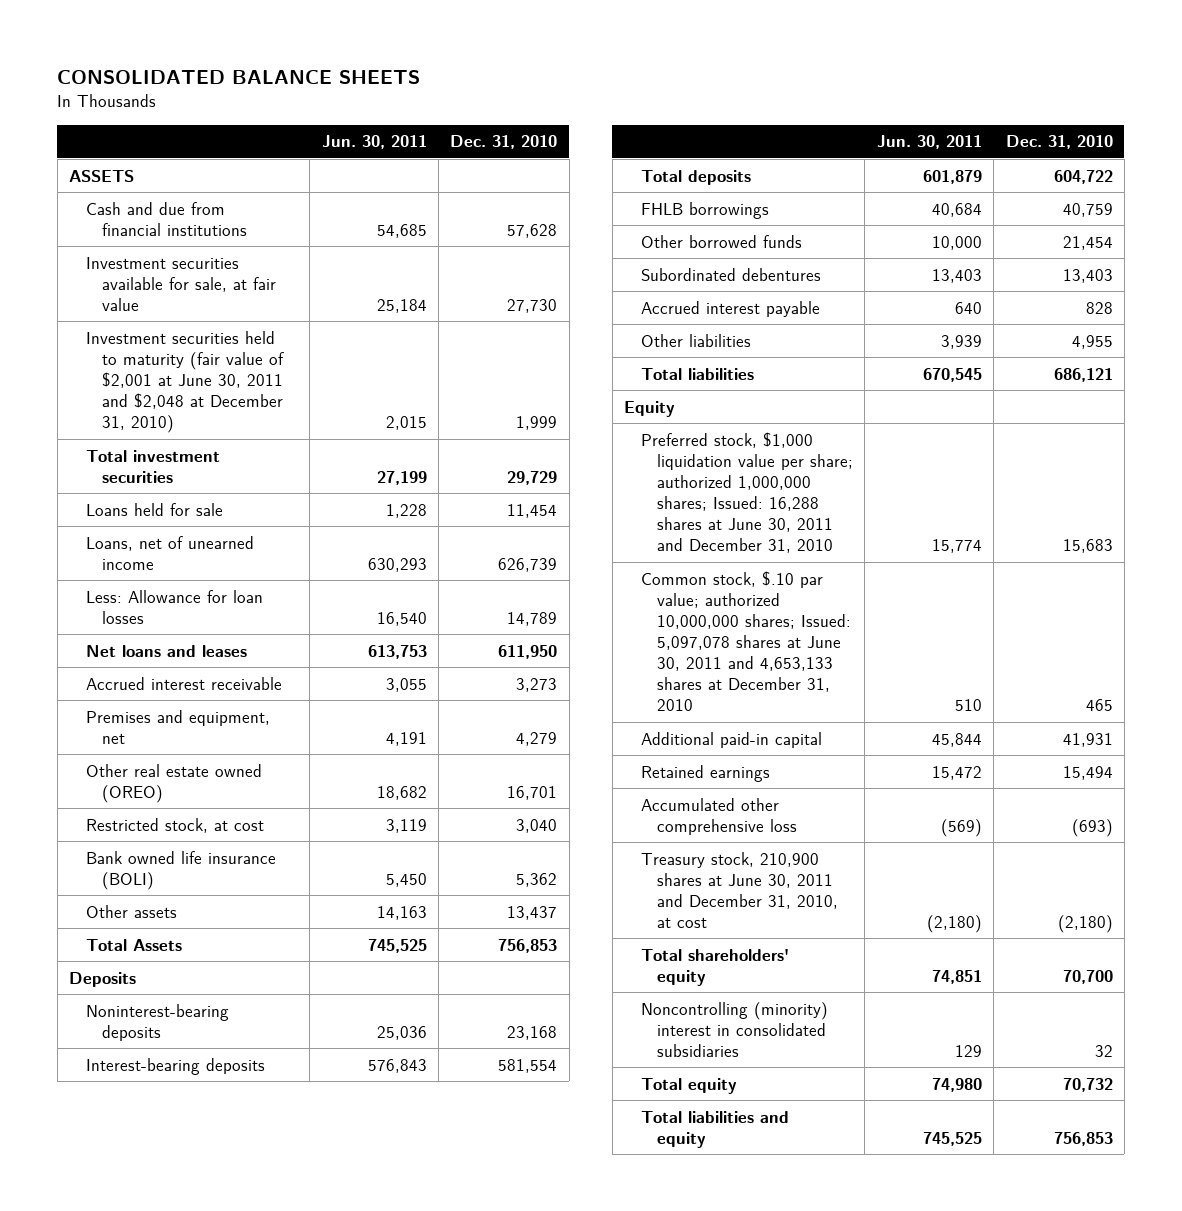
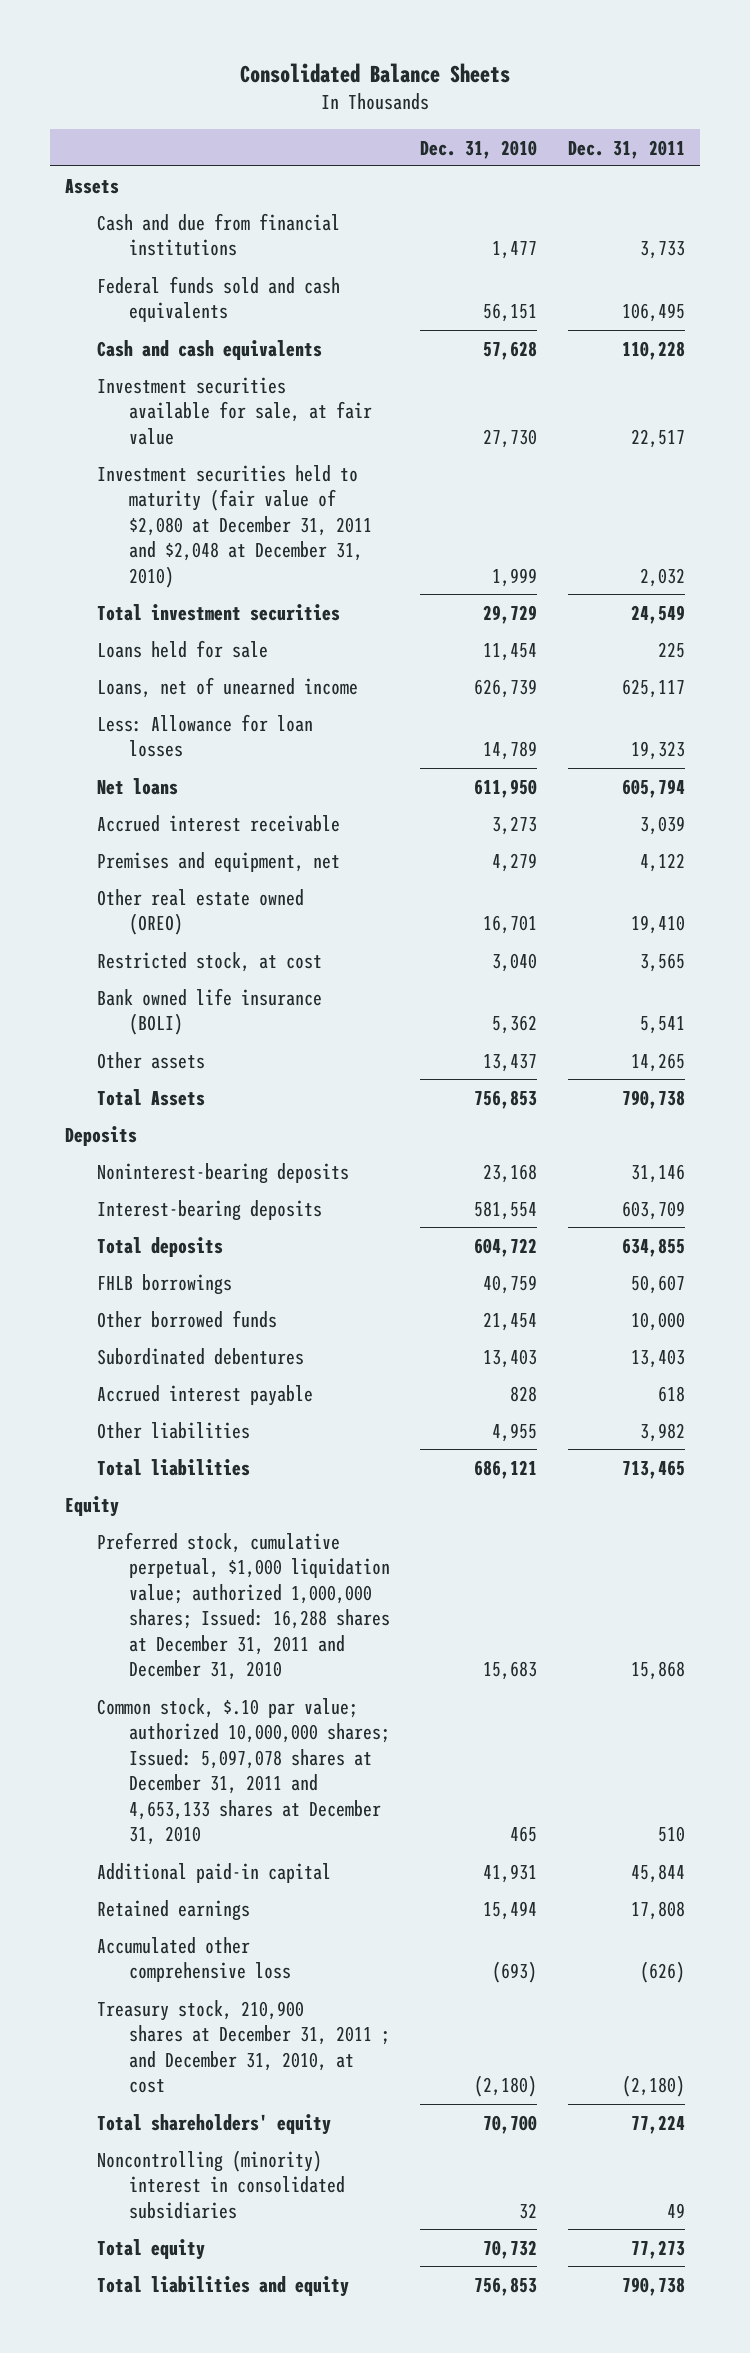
[57,70,421,85] CONSOLIDATED BALANCE SHEETS -> [240,62,511,83] Consolidated Balance Sheets
[321,135,427,150] Jun. 30, 2011 -> none
none -> [567,139,685,159] Dec. 31, 2011
[69,169,135,182] ASSETS -> [65,178,120,194] Assets
[507,223,558,238] 57,628 -> [492,241,538,260] 1,477
none -> [97,275,341,323] Federal funds sold and cash equivalents
none -> [97,339,323,360] Cash and cash equivalents
[85,330,285,433] Investment securities held to maturity (fair value of $2,001 at June 30, 2011 and $2,048 at December 31, 2010) -> [97,464,373,588] Investment securities held to maturity (fair value of $2,080 at December 31, 2011 and $2,048 at December 31, 2010)
[85,644,247,657] Net loans and leases -> [97,777,179,795] Net loans
[640,431,854,554] Preferred stock, $1,000 liquidation value per share; authorized 1,000,000 shares; Issued: 16,288 shares at June 30, 2011 and December 31, 2010 -> [97,1531,391,1681] Preferred stock, cumulative perpetual, $1,000 liquidation value; authorized 1,000,000 shares; Issued: 16,288 shares at December 31, 2011 and December 31, 2010
[640,570,852,712] Common stock, $.10 par value; authorized 10,000,000 shares; Issued: 5,097,078 shares at June 30, 2011 and 4,653,133 shares at December 31, 2010 -> [97,1697,391,1846] Common stock, $.10 par value; authorized 10,000,000 shares; Issued: 5,097,078 shares at December 31, 2011 and 4,653,133 shares at December 31, 2010
[640,851,839,928] Treasury stock, 210,900 shares at June 30, 2011 and December 31, 2010, at cost -> [97,1999,391,2094] Treasury stock, 210,900 shares at December 31, 2011 ; and December 31, 2010, at cost

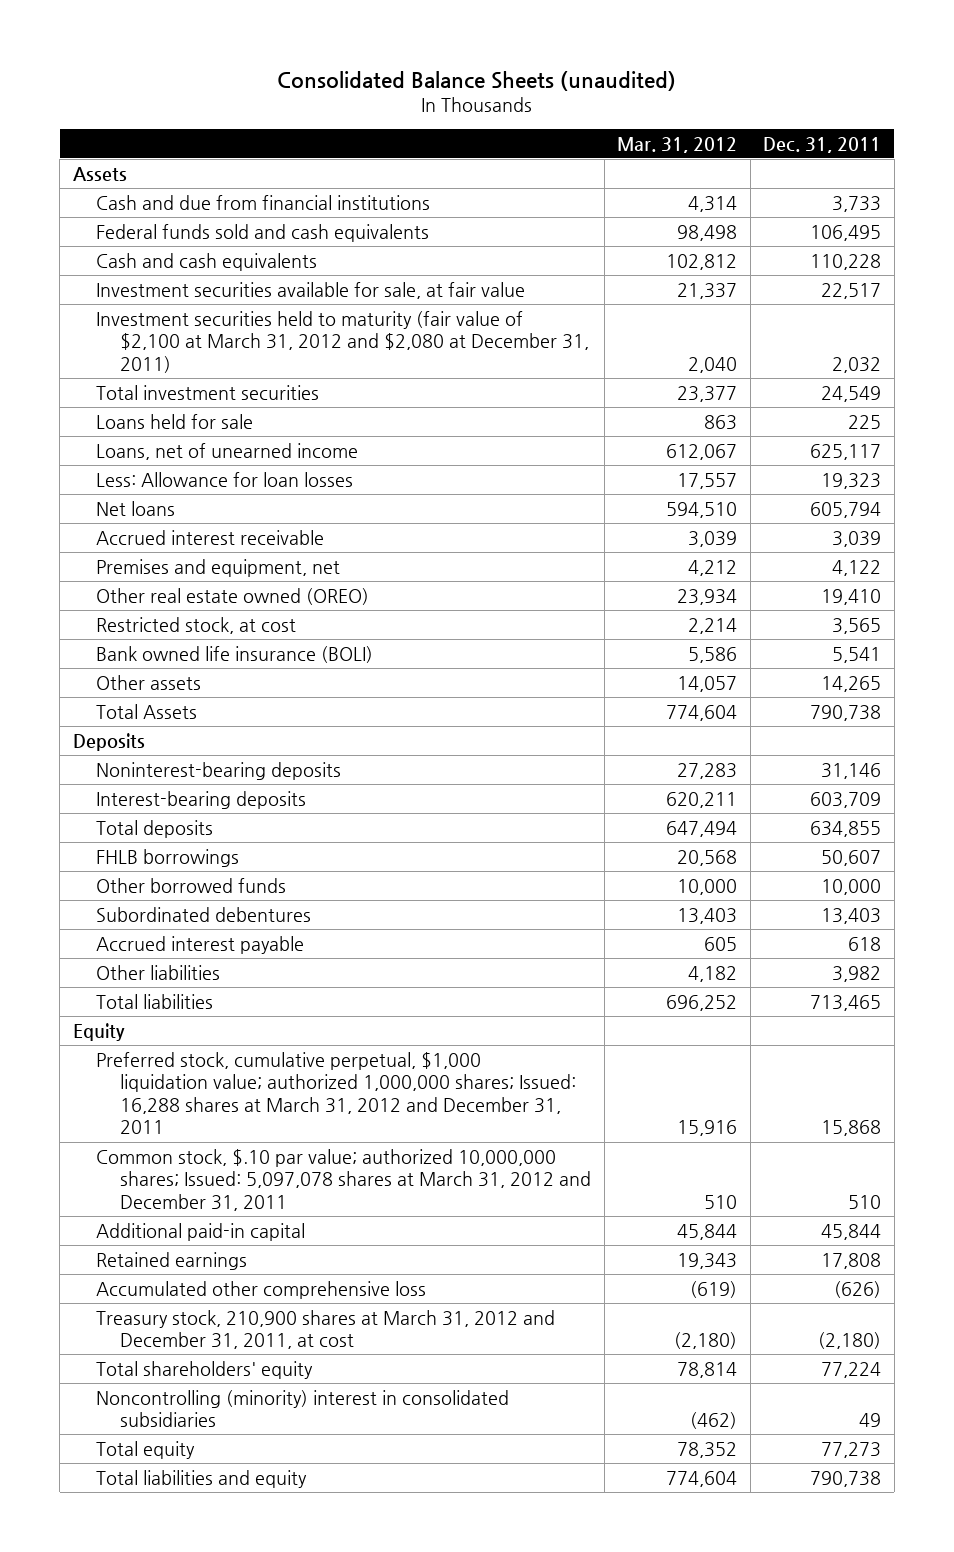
[240,62,511,83] Consolidated Balance Sheets -> [276,71,676,92] Consolidated Balance Sheets (unaudited)
[420,139,538,159] Dec. 31, 2010 -> none
none -> [617,136,738,153] Mar. 31, 2012
[97,464,373,588] Investment securities held to maturity (fair value of $2,080 at December 31, 2011 and $2,048 at December 31, 2010) -> [96,310,590,373] Investment securities held to maturity (fair value of $2,100 at March 31, 2012 and $2,080 at December 31, 2011)
[97,1531,391,1681] Preferred stock, cumulative perpetual, $1,000 liquidation value; authorized 1,000,000 shares; Issued: 16,288 shares at December 31, 2011 and December 31, 2010 -> [96,1051,577,1135] Preferred stock, cumulative perpetual, $1,000 liquidation value; authorized 1,000,000 shares; Issued: 16,288 shares at March 31, 2012 and December 31, 2011
[97,1697,391,1846] Common stock, $.10 par value; authorized 10,000,000 shares; Issued: 5,097,078 shares at December 31, 2011 and 4,653,133 shares at December 31, 2010 -> [96,1148,592,1211] Common stock, $.10 par value; authorized 10,000,000 shares; Issued: 5,097,078 shares at March 31, 2012 and December 31, 2011
[97,1999,391,2094] Treasury stock, 210,900 shares at December 31, 2011 ; and December 31, 2010, at cost -> [96,1309,556,1350] Treasury stock, 210,900 shares at March 31, 2012 and December 31, 2011, at cost

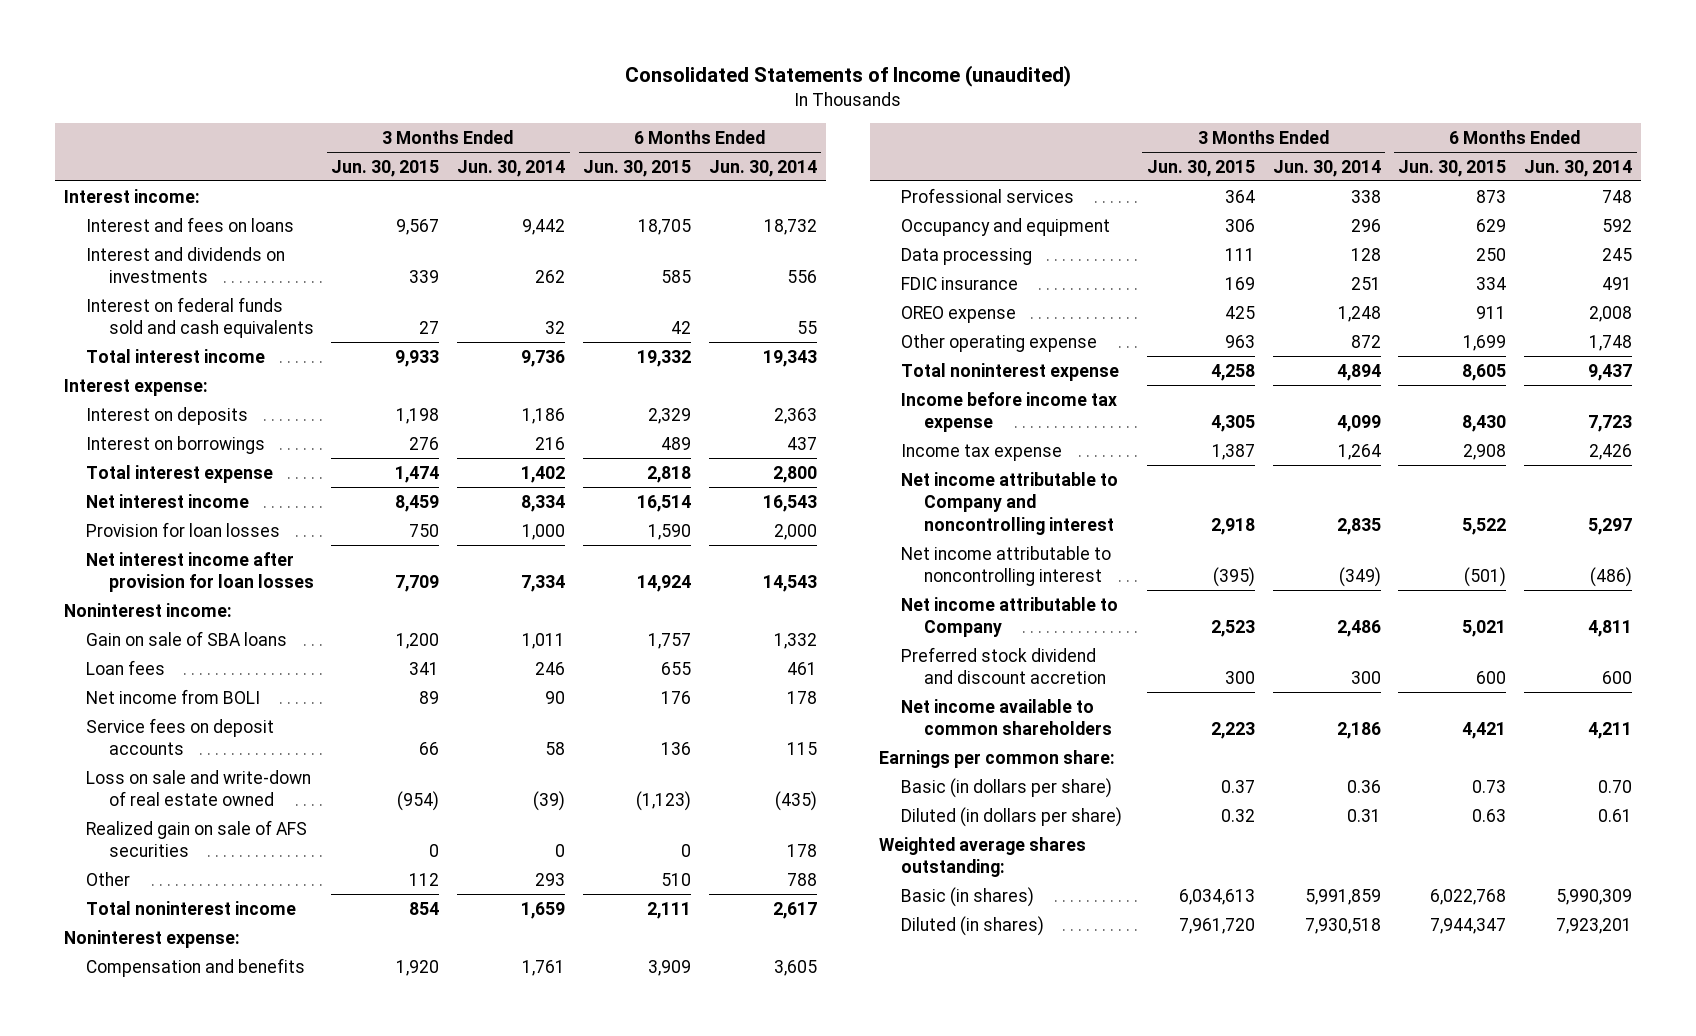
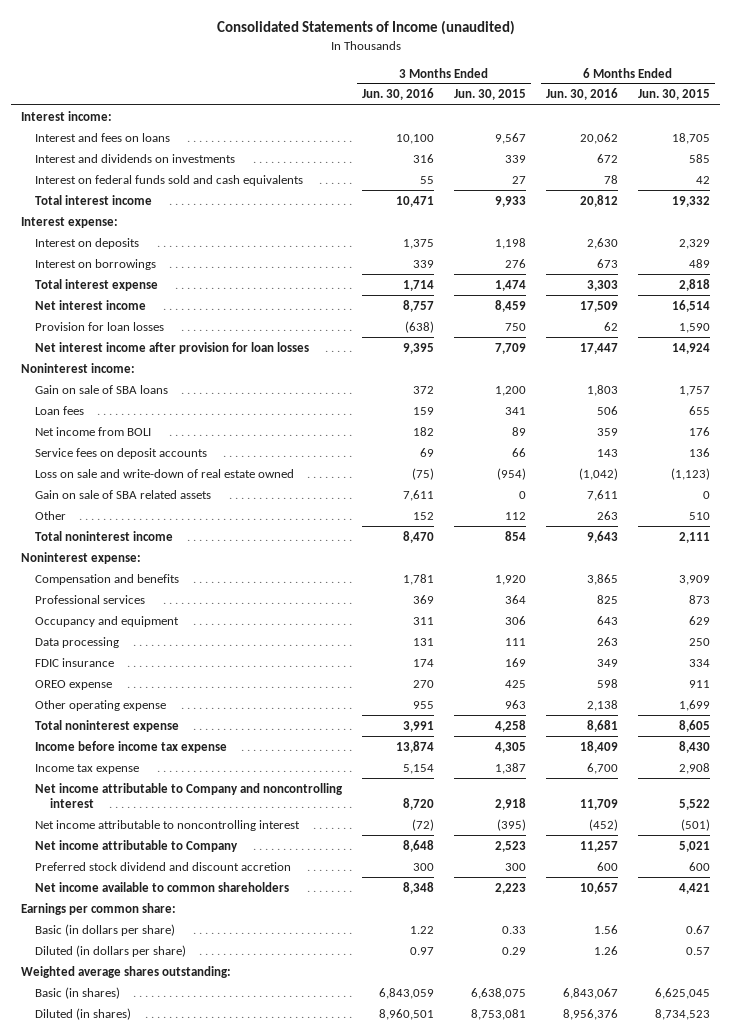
[457,159,566,177] Jun. 30, 2014 -> none
[708,159,817,177] Jun. 30, 2014 -> none
none -> [362,88,435,101] Jun. 30, 2016
none -> [546,88,619,101] Jun. 30, 2016
[86,819,308,858] Realized gain on sale of AFS securities -> none
none -> [35,489,212,499] Gain on sale of SBA related assets
[1220,779,1255,793] 0.37 -> [502,925,527,934] 0.33
[1472,779,1507,793] 0.73 -> [686,924,711,934] 0.67
[1220,808,1255,822] 0.32 -> [502,946,527,955] 0.29
[1472,808,1507,822] 0.63 -> [686,946,711,955] 0.57
[1178,888,1255,905] 6,034,613 -> [471,987,527,999] 6,638,075
[1430,888,1507,905] 6,022,768 -> [655,987,711,999] 6,625,045
[1178,917,1255,934] 7,961,720 -> [471,1008,527,1020] 8,753,081
[1430,917,1507,934] 7,944,347 -> [655,1008,711,1020] 8,734,523

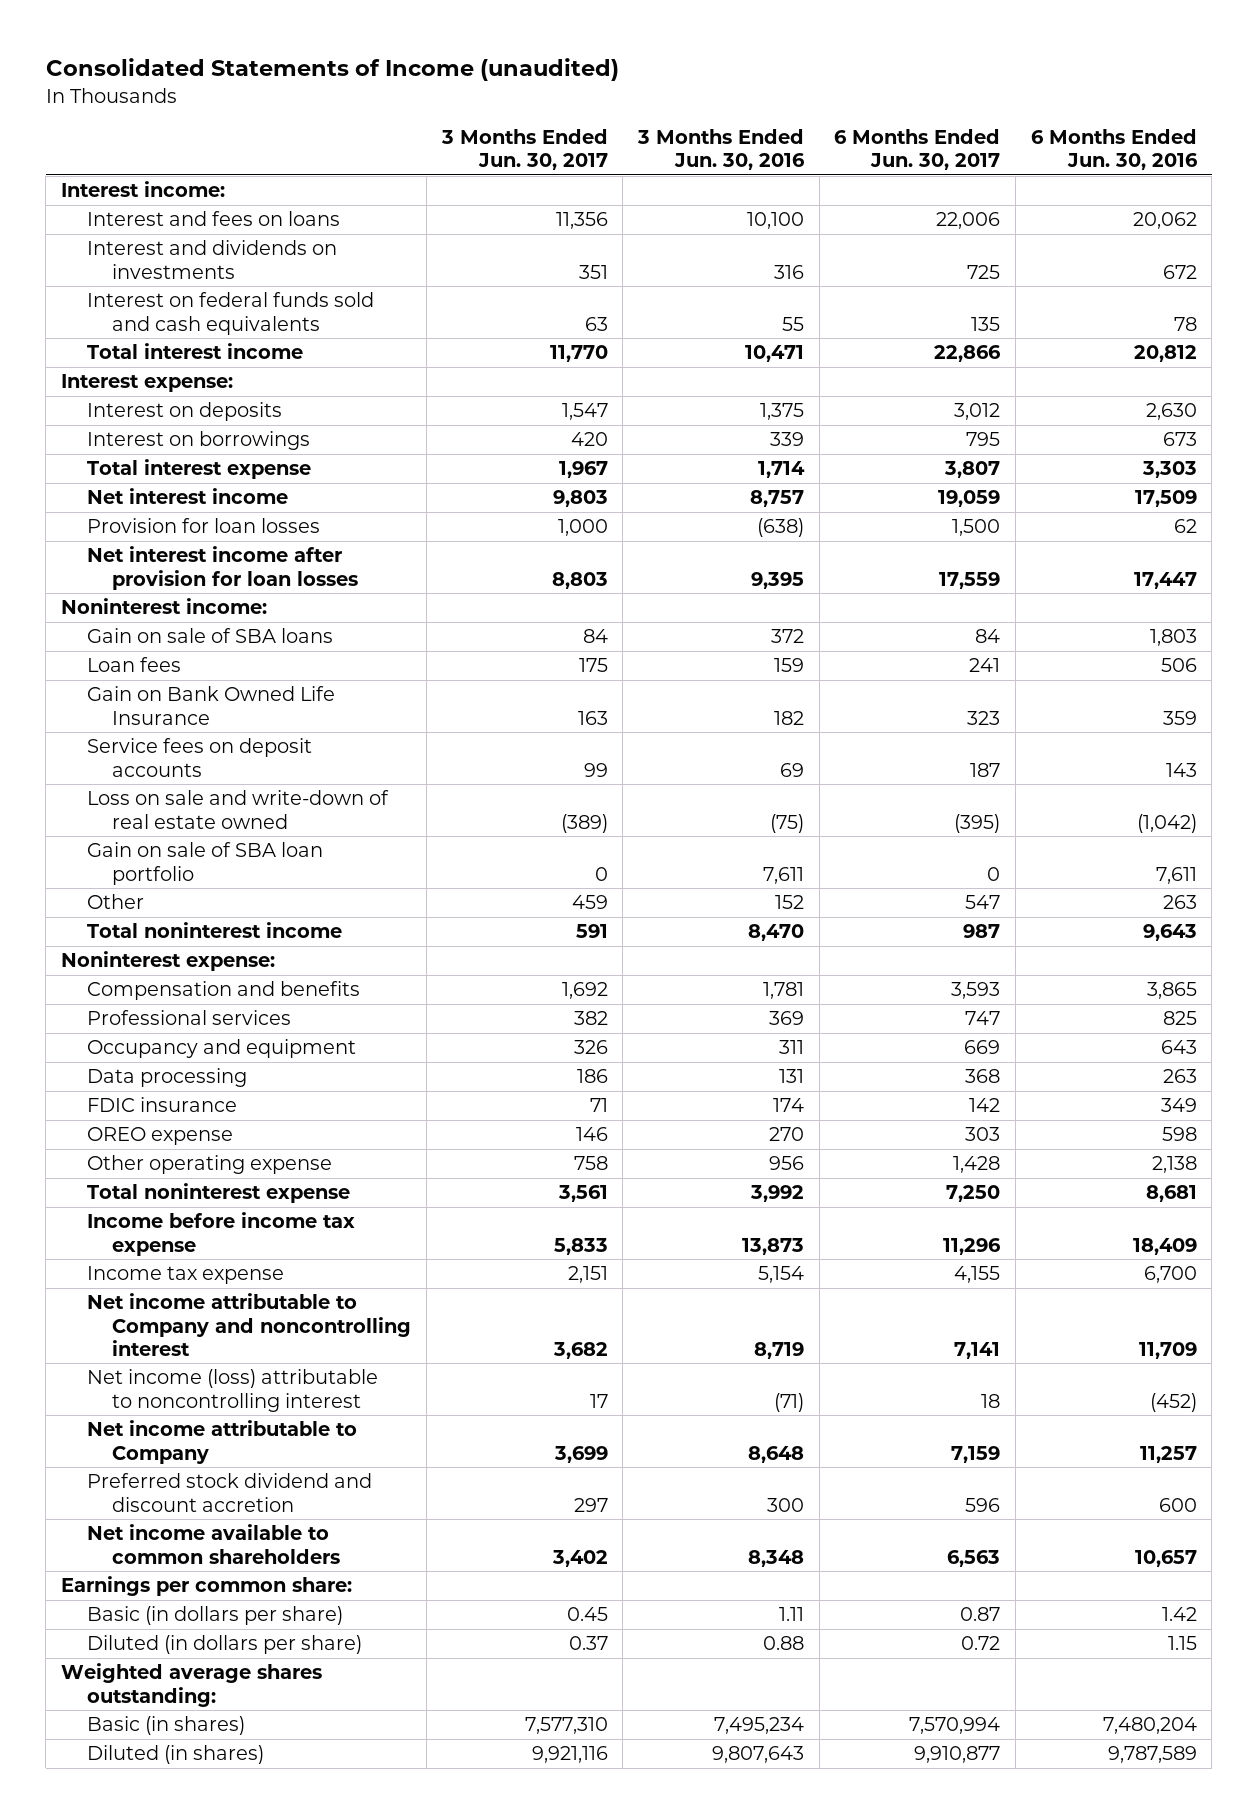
[454,89,527,101] Jun. 30, 2015 -> none
[638,89,711,101] Jun. 30, 2015 -> none
none -> [440,129,608,171] 3 Months Ended Jun. 30, 2017
none -> [834,129,1001,171] 6 Months Ended Jun. 30, 2017
[35,426,152,436] Net income from BOLI -> [86,686,335,725] Gain on Bank Owned Life Insurance
[35,489,212,499] Gain on sale of SBA related assets -> [86,842,323,885] Gain on sale of SBA loan portfolio
[413,700,435,709] 955 -> [768,1156,804,1171] 956
[403,720,435,732] 3,991 -> [749,1185,804,1203] 3,992
[396,740,435,753] 13,874 -> [741,1237,804,1255] 13,873
[403,798,435,811] 8,720 -> [753,1341,804,1359] 8,719
[35,819,301,831] Net income attributable to noncontrolling interest -> [86,1369,378,1412] Net income (loss) attributable to noncontrolling interest
[412,818,435,831] (72) -> [773,1392,804,1412] (71)
[410,925,435,934] 1.22 -> [778,1607,804,1622] 1.11
[594,924,619,934] 1.56 -> [1161,1607,1197,1622] 1.42
[410,946,435,955] 0.97 -> [762,1636,804,1651] 0.88
[594,945,619,955] 1.26 -> [1167,1636,1197,1651] 1.15
[379,987,435,999] 6,843,059 -> [713,1717,804,1735] 7,495,234
[563,987,619,999] 6,843,067 -> [1102,1717,1197,1735] 7,480,204
[379,1008,435,1020] 8,960,501 -> [711,1746,804,1764] 9,807,643
[563,1008,619,1020] 8,956,376 -> [1107,1746,1197,1764] 9,787,589

